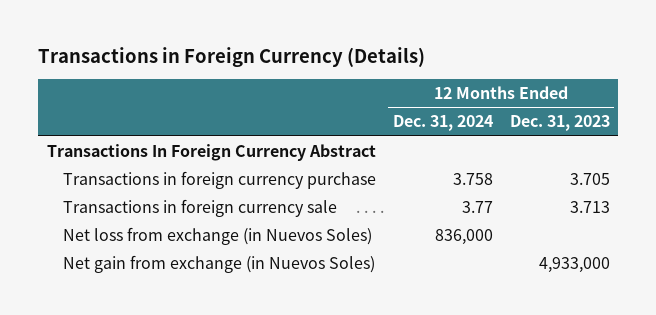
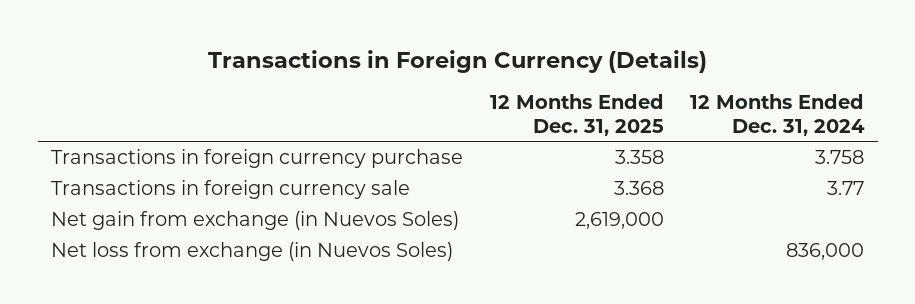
[509,115,610,132] Dec. 31, 2023 -> none
none -> [489,94,664,136] 12 Months Ended Dec. 31, 2025
[46,143,376,161] Transactions In Foreign Currency Abstract -> none
[62,226,372,245] Net loss from exchange (in Nuevos Soles) -> [50,242,453,262] Net loss from exchange (in Nuevos Soles)

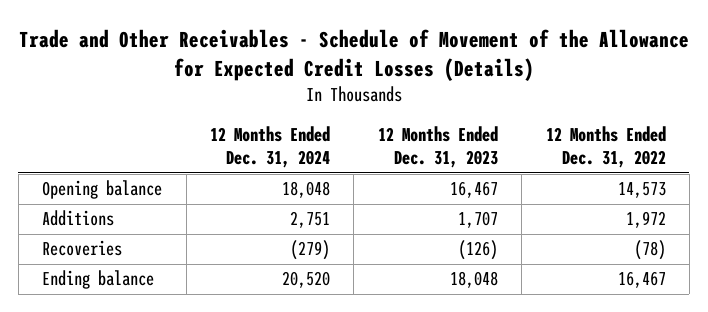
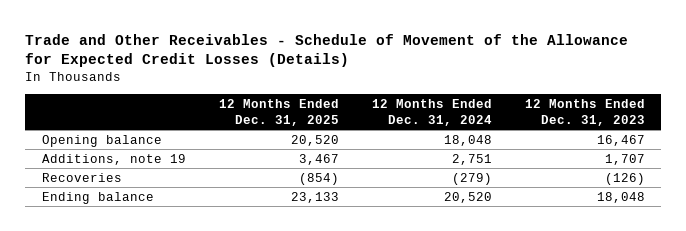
[545,125,666,169] 12 Months Ended Dec. 31, 2022 -> none
none -> [218,98,339,126] 12 Months Ended Dec. 31, 2025
[42,210,115,227] Additions -> [41,153,186,165] Additions, note 19

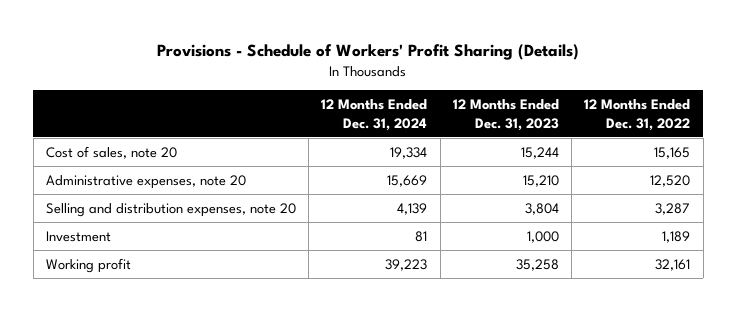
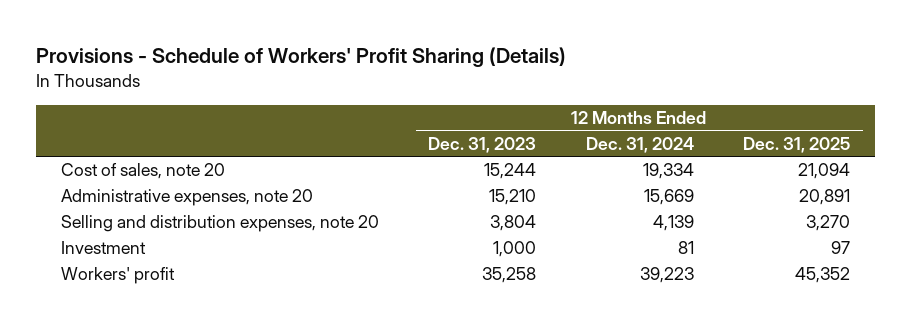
[584,99,691,131] 12 Months Ended Dec. 31, 2022 -> none
none -> [743,136,851,153] Dec. 31, 2025
[45,257,131,273] Working profit -> [60,267,175,285] Workers' profit

